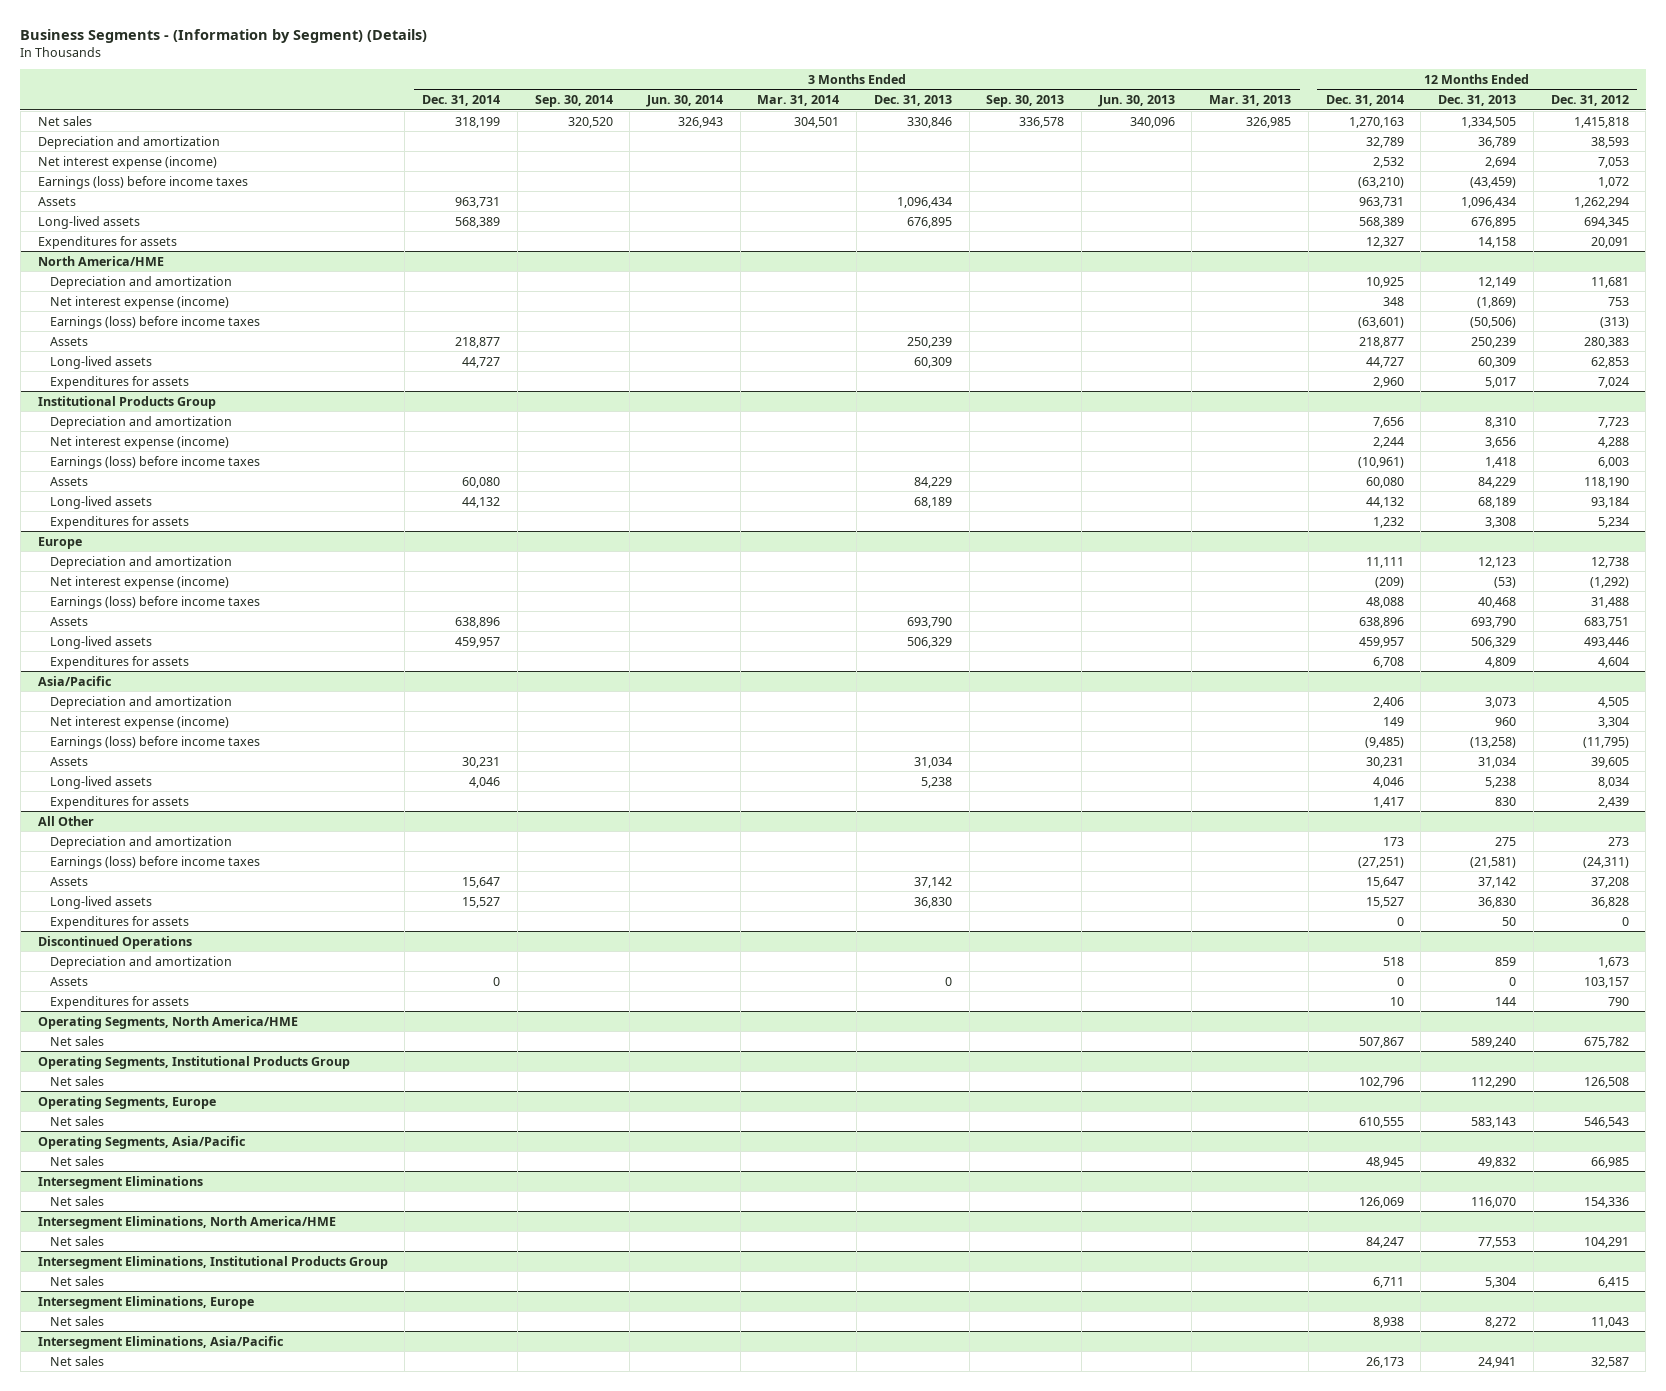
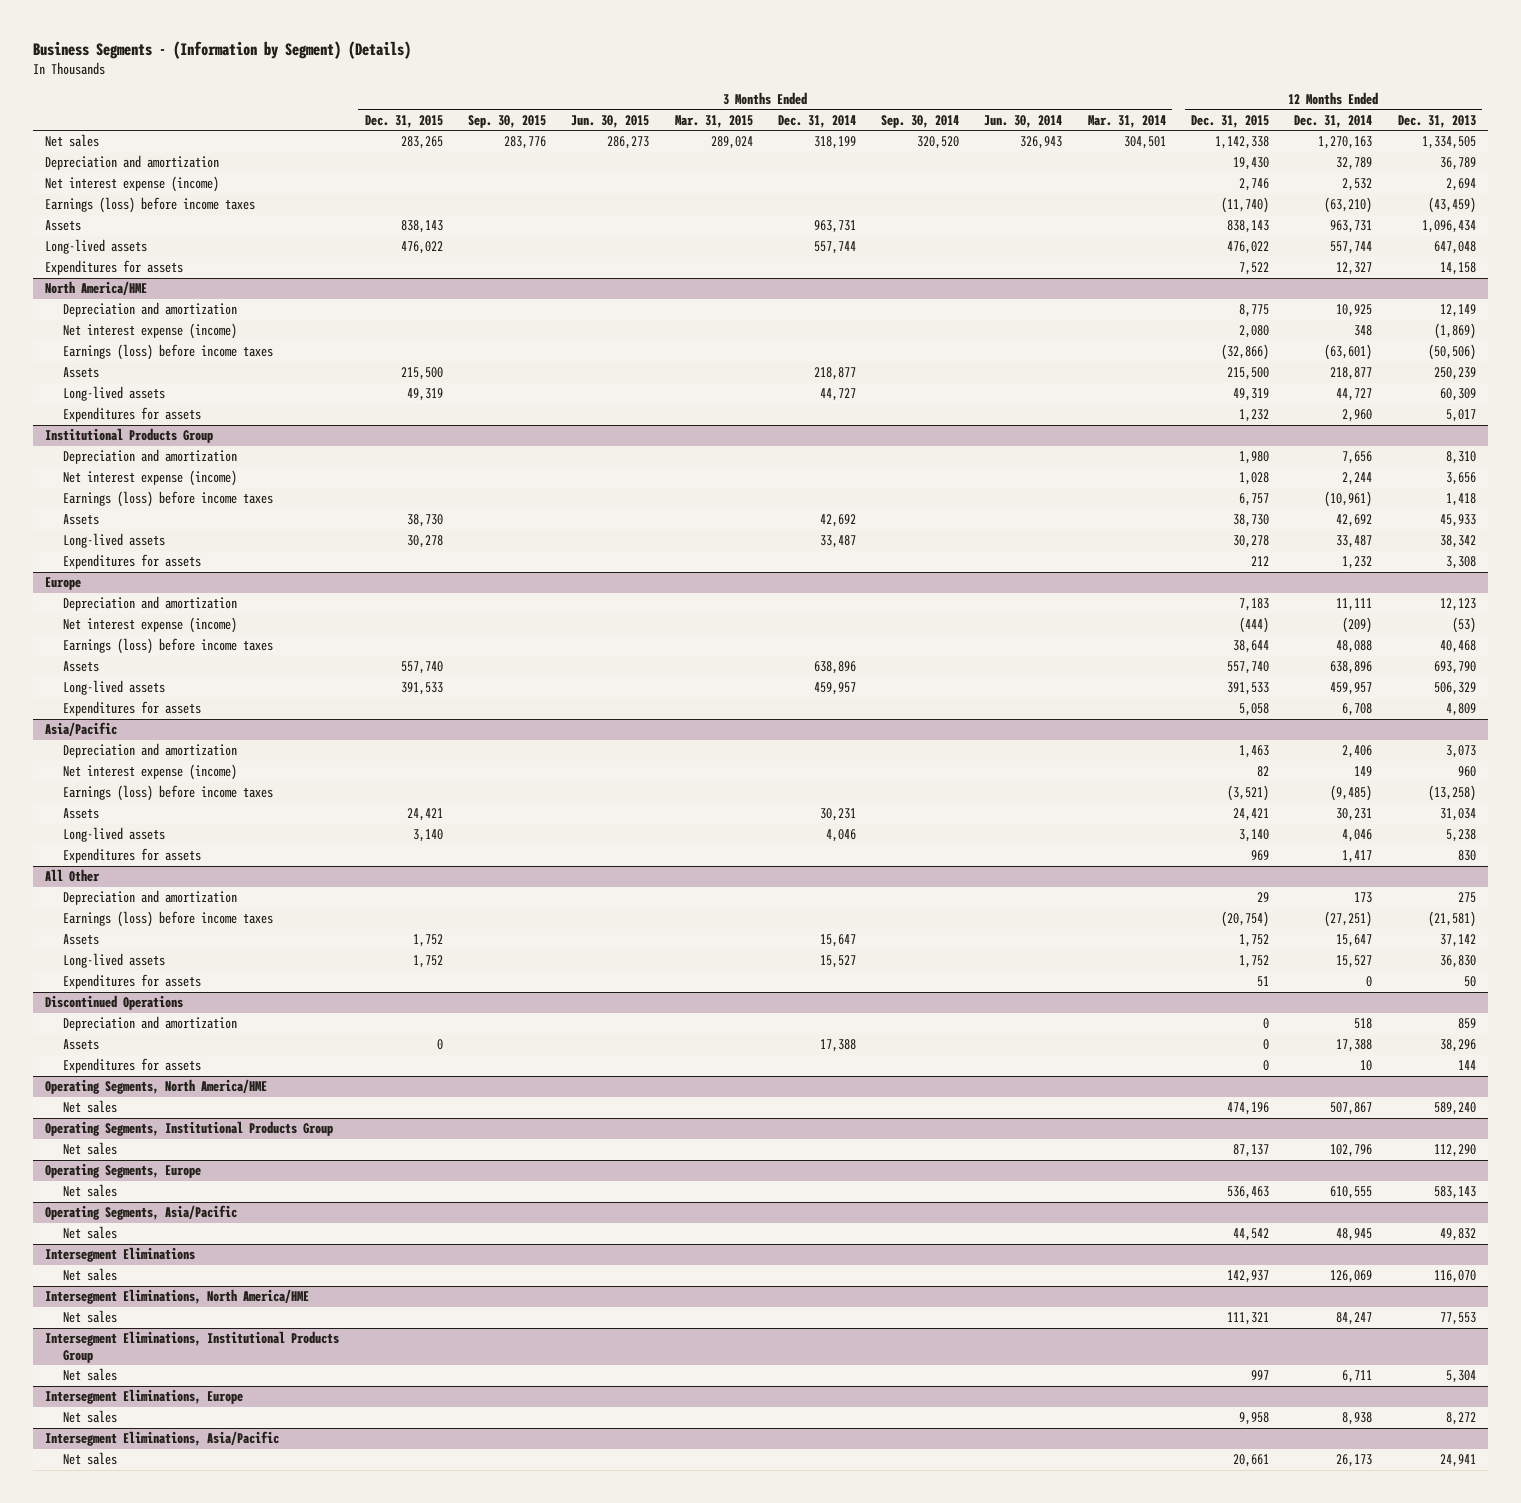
[873,95,952,107] Dec. 31, 2013 -> none
[986,95,1065,108] Sep. 30, 2013 -> none
[1097,95,1175,108] Jun. 30, 2013 -> none
[1209,95,1292,107] Mar. 31, 2013 -> none
[1550,95,1629,107] Dec. 31, 2012 -> none
none -> [364,114,443,128] Dec. 31, 2015
none -> [467,114,546,128] Sep. 30, 2015
none -> [571,114,650,128] Jun. 30, 2015
none -> [674,114,753,128] Mar. 31, 2015
none -> [1190,114,1269,128] Dec. 31, 2015
[455,216,501,228] 568,389 -> [813,241,856,255] 557,744
[1358,216,1404,228] 568,389 -> [1330,241,1373,255] 557,744
[1471,216,1517,228] 676,895 -> [1433,241,1476,255] 647,048
[462,476,501,488] 60,080 -> [819,514,856,528] 42,692
[1365,476,1404,488] 60,080 -> [1336,514,1373,528] 42,692
[1478,476,1517,488] 84,229 -> [1439,514,1476,528] 45,933
[462,496,501,508] 44,132 -> [819,535,856,549] 33,487
[1365,496,1404,508] 44,132 -> [1336,535,1373,549] 33,487
[1478,496,1517,508] 68,189 -> [1439,535,1476,549] 38,342
[493,976,501,986] 0 -> [819,1039,856,1053] 17,388
[1396,976,1404,986] 0 -> [1336,1039,1373,1053] 17,388
[1509,976,1517,986] 0 -> [1439,1039,1476,1053] 38,296

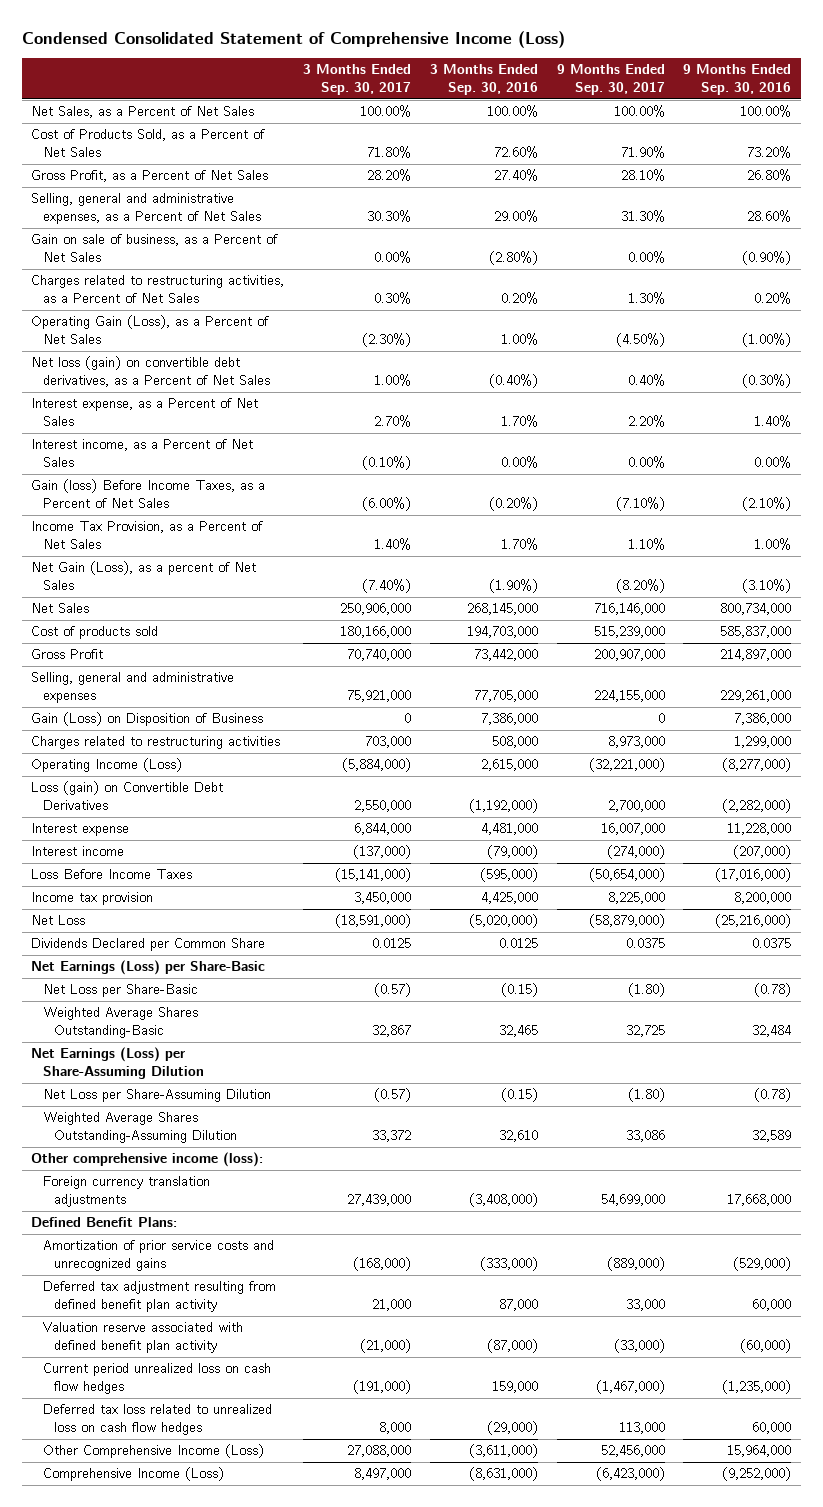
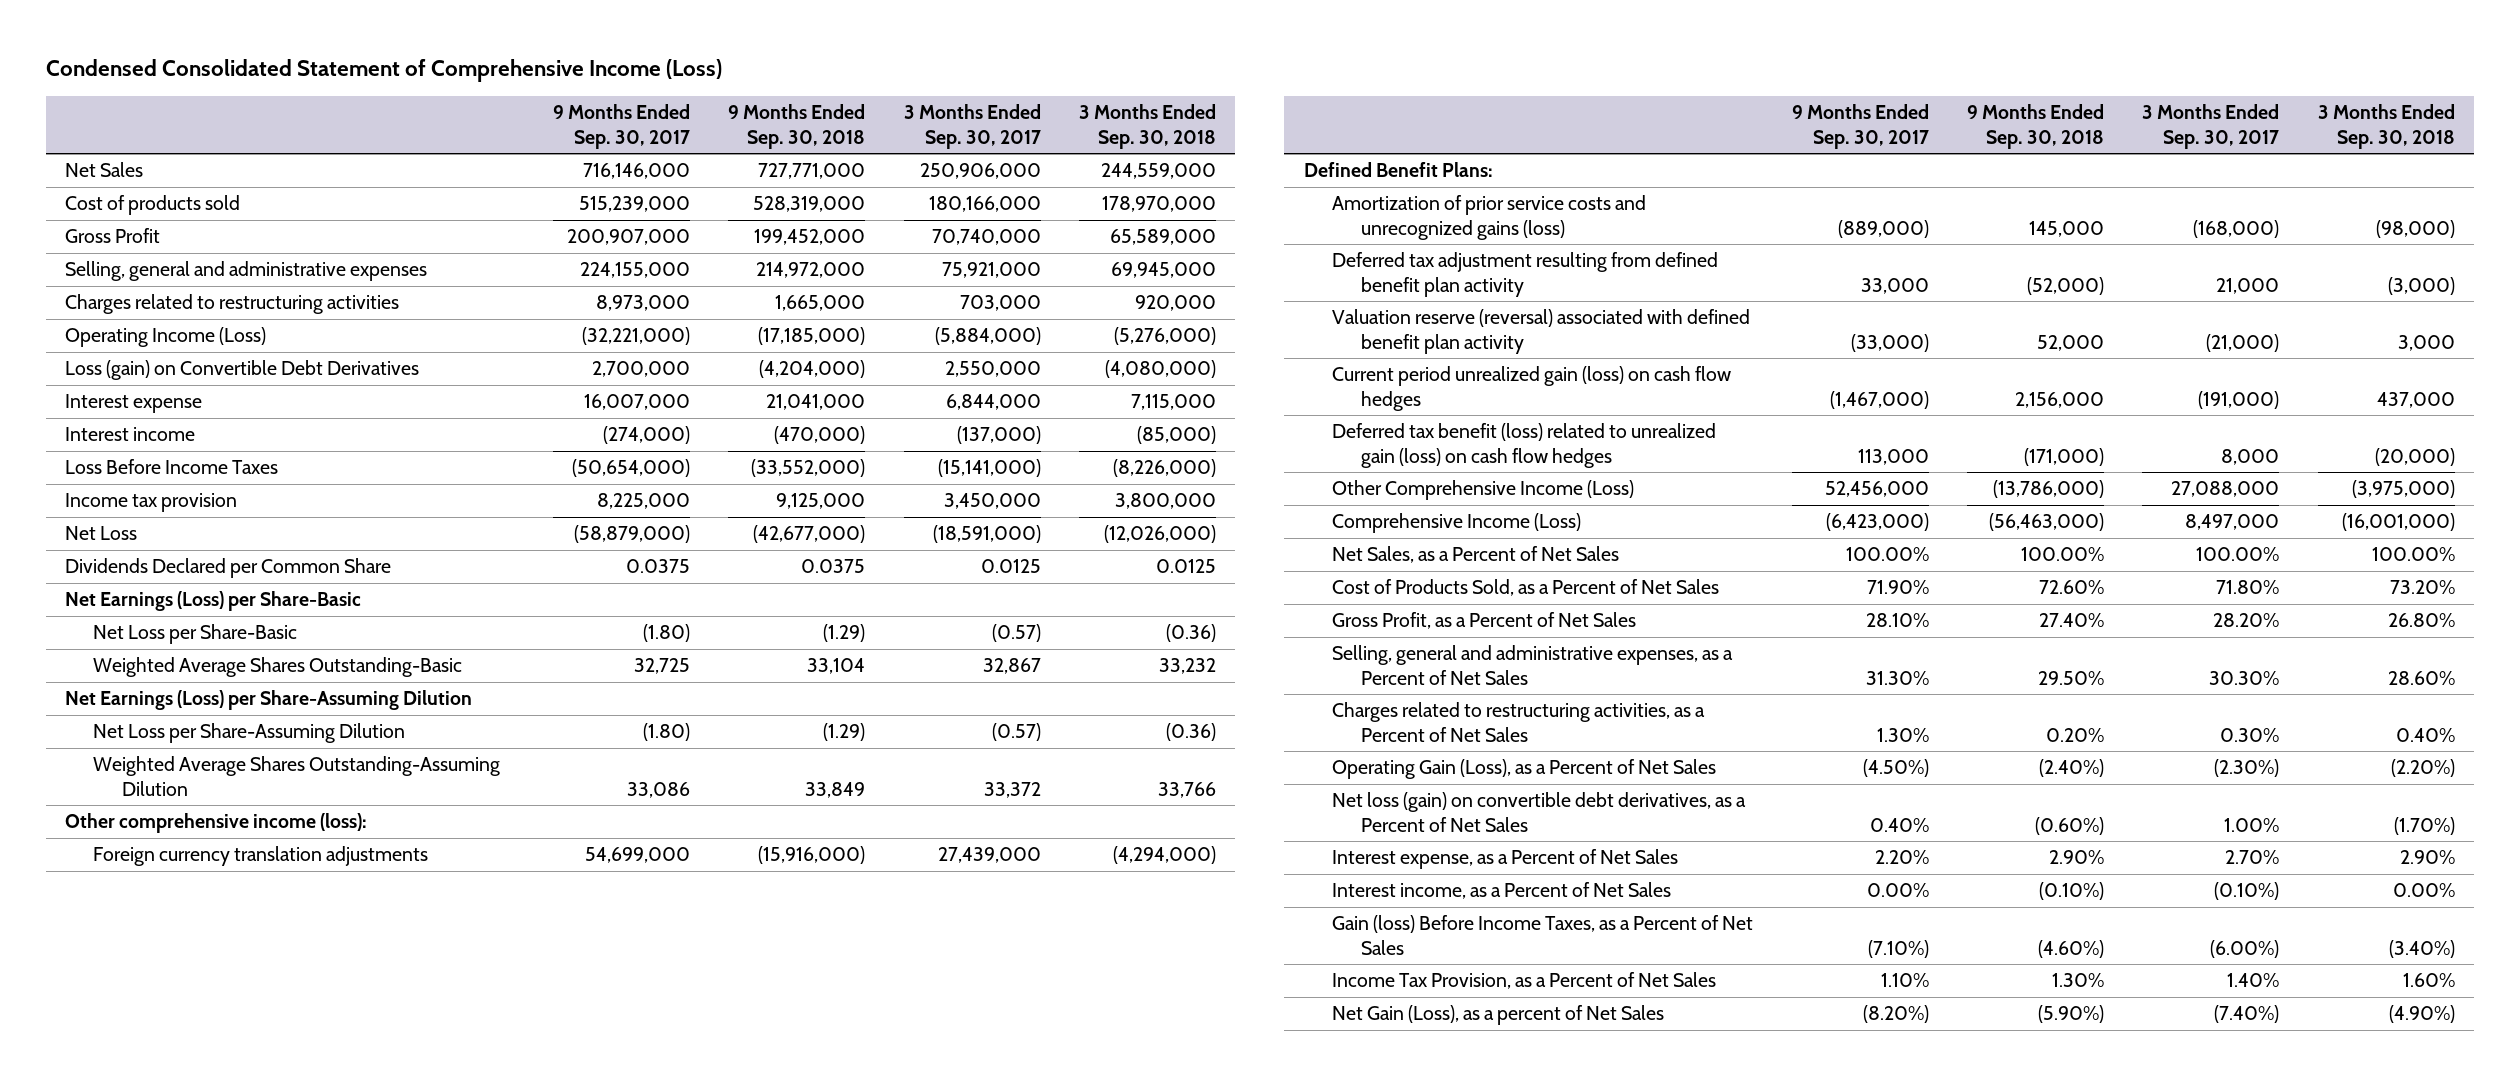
[429,64,538,96] 3 Months Ended Sep. 30, 2016 -> none
[683,64,792,96] 9 Months Ended Sep. 30, 2016 -> none
none -> [728,104,866,149] 9 Months Ended Sep. 30, 2018
none -> [1078,104,1216,149] 3 Months Ended Sep. 30, 2018
[31,234,279,263] Gain on sale of business, as a Percent of Net Sales -> none
[31,712,264,727] Gain (Loss) on Disposition of Business -> none
[42,1240,274,1272] Amortization of prior service costs and unrecognized gains -> [1332,195,1647,240] Amortization of prior service costs and unrecognized gains (loss)
[42,1322,243,1354] Valuation reserve associated with defined benefit plan activity -> [1332,309,1751,354] Valuation reserve (reversal) associated with defined benefit plan activity
[42,1363,271,1395] Current period unrealized loss on cash flow hedges -> [1332,366,1732,411] Current period unrealized gain (loss) on cash flow hedges
[42,1404,272,1436] Deferred tax loss related to unrealized loss on cash flow hedges -> [1332,423,1717,468] Deferred tax benefit (loss) related to unrealized gain (loss) on cash flow hedges
[31,106,255,119] Net Sales, as a Percent of Net Sales -> [1332,546,1620,564] Net Sales, as a Percent of Net Sales
[31,129,266,158] Cost of Products Sold, as a Percent of Net Sales -> [1332,579,1720,597] Cost of Products Sold, as a Percent of Net Sales
[31,170,269,183] Gross Profit, as a Percent of Net Sales -> [1332,612,1637,630] Gross Profit, as a Percent of Net Sales
[31,193,261,225] Selling, general and administrative expenses, as a Percent of Net Sales -> [1332,645,1734,685] Selling, general and administrative expenses, as a Percent of Net Sales
[31,275,285,304] Charges related to restructuring activities, as a Percent of Net Sales -> [1332,702,1706,742] Charges related to restructuring activities, as a Percent of Net Sales
[31,315,270,345] Operating Gain (Loss), as a Percent of Net Sales -> [1332,759,1717,780] Operating Gain (Loss), as a Percent of Net Sales
[31,356,270,388] Net loss (gain) on convertible debt derivatives, as a Percent of Net Sales -> [1332,792,1747,832] Net loss (gain) on convertible debt derivatives, as a Percent of Net Sales
[31,398,259,427] Interest expense, as a Percent of Net Sales -> [1332,849,1679,870] Interest expense, as a Percent of Net Sales
[31,439,254,468] Interest income, as a Percent of Net Sales -> [1332,882,1672,900] Interest income, as a Percent of Net Sales
[31,479,266,509] Gain (loss) Before Income Taxes, as a Percent of Net Sales -> [1332,915,1754,955] Gain (loss) Before Income Taxes, as a Percent of Net Sales
[31,521,264,550] Income Tax Provision, as a Percent of Net Sales -> [1332,972,1717,990] Income Tax Provision, as a Percent of Net Sales
[31,561,257,591] Net Gain (Loss), as a percent of Net Sales -> [1332,1005,1665,1026] Net Gain (Loss), as a percent of Net Sales

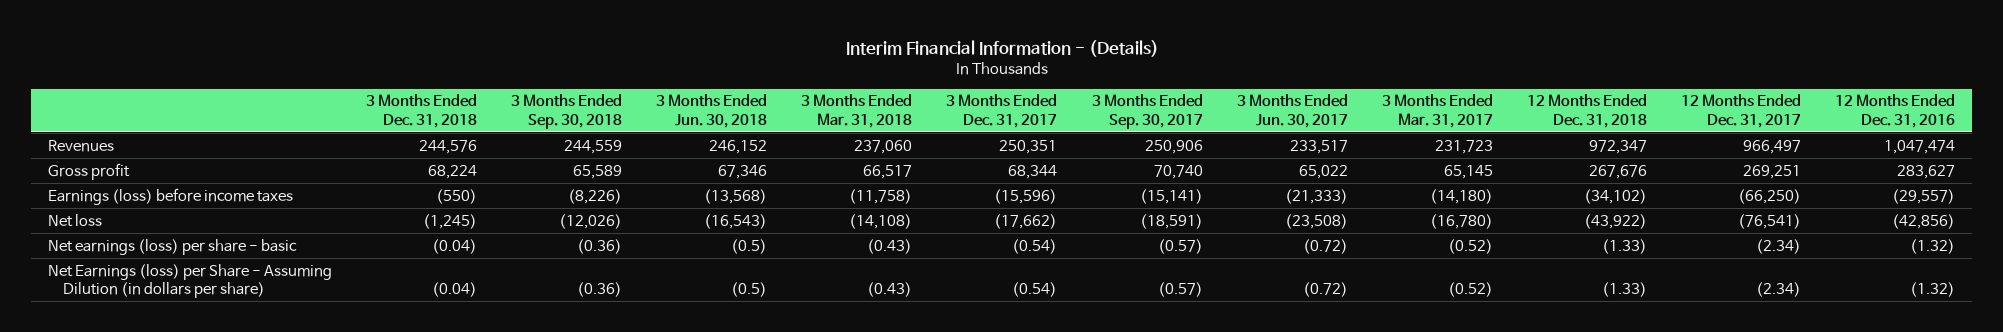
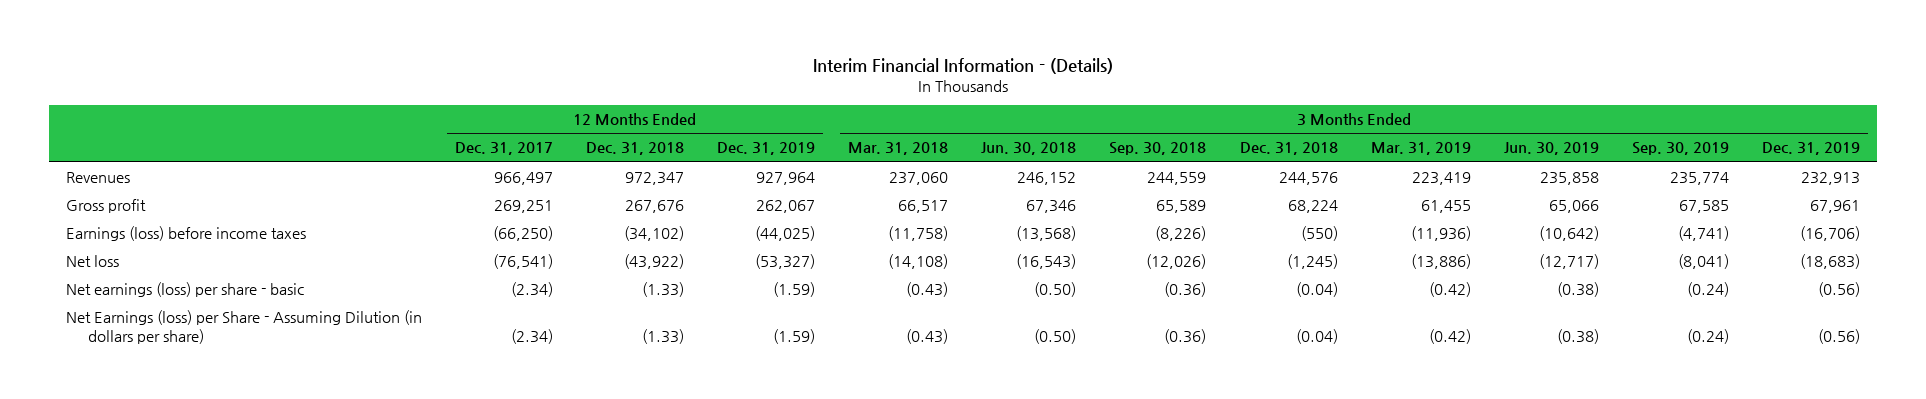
[946,94,1058,128] 3 Months Ended Dec. 31, 2017 -> none
[1091,94,1203,129] 3 Months Ended Sep. 30, 2017 -> none
[1236,94,1348,128] 3 Months Ended Jun. 30, 2017 -> none
[1381,94,1493,128] 3 Months Ended Mar. 31, 2017 -> none
[1835,94,1956,128] 12 Months Ended Dec. 31, 2016 -> none
none -> [717,142,816,156] Dec. 31, 2019
none -> [1370,142,1471,156] Mar. 31, 2019
none -> [1503,142,1599,156] Jun. 30, 2019
none -> [1631,142,1729,156] Sep. 30, 2019
none -> [1762,142,1861,156] Dec. 31, 2019
[731,238,768,254] (0.5) -> [1034,282,1077,298] (0.50)
[731,281,768,297] (0.5) -> [1034,328,1077,344] (0.50)

